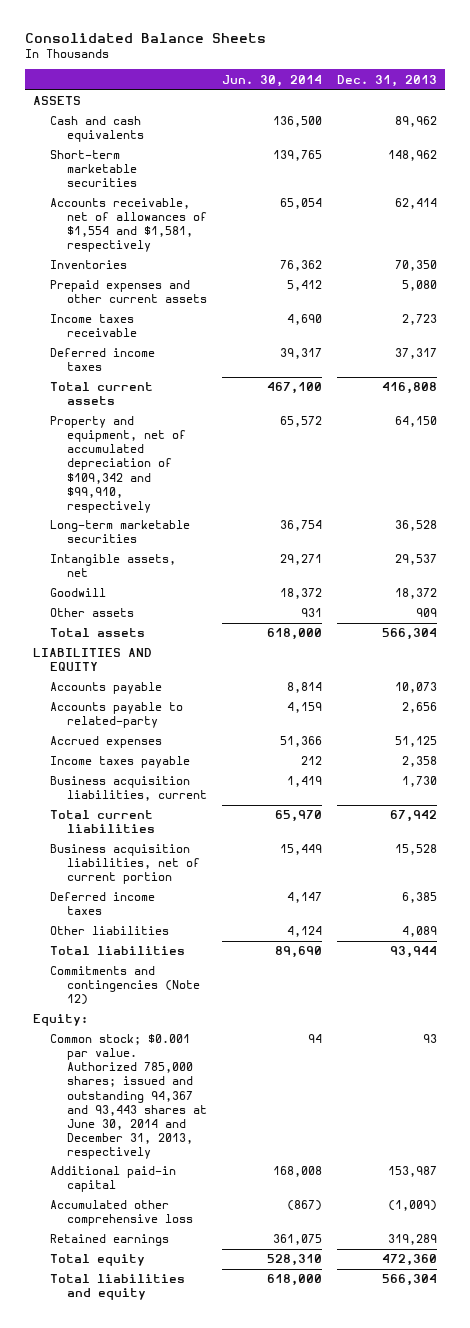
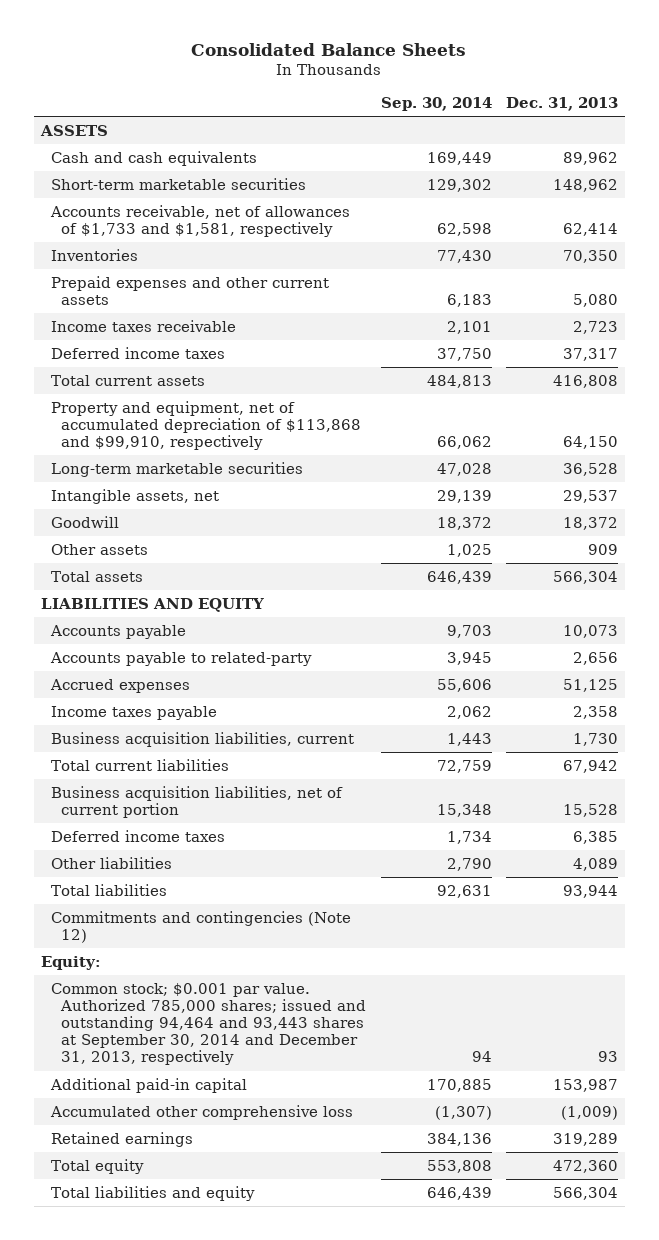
[222,74,323,87] Jun. 30, 2014 -> none
none -> [380,97,492,112] Sep. 30, 2014
[49,198,208,253] Accounts receivable, net of allowances of $1,554 and $1,581, respectively -> [50,204,351,237] Accounts receivable, net of allowances of $1,733 and $1,581, respectively
[49,416,187,513] Property and equipment, net of accumulated depreciation of $109,342 and $99,910, respectively -> [51,400,362,451] Property and equipment, net of accumulated depreciation of $113,868 and $99,910, respectively
[49,1034,208,1159] Common stock; $0.001 par value. Authorized 785,000 shares; issued and outstanding 94,367 and 93,443 shares at June 30, 2014 and December 31, 2013, respectively -> [51,982,367,1066] Common stock; $0.001 par value. Authorized 785,000 shares; issued and outstanding 94,464 and 93,443 shares at September 30, 2014 and December 31, 2013, respectively

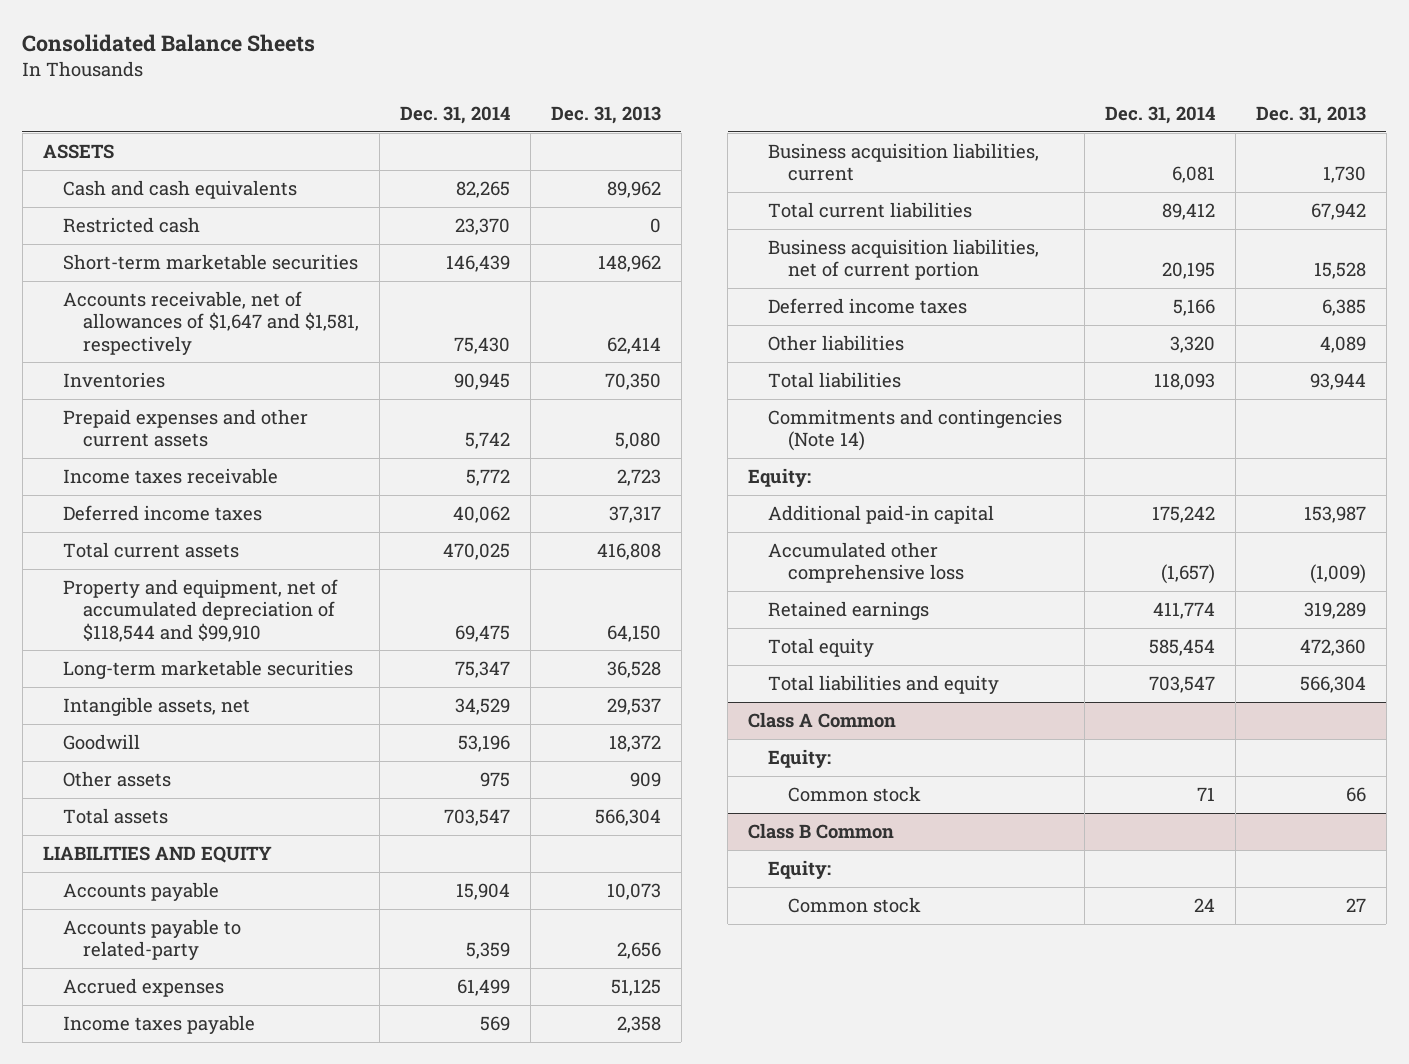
[380,97,492,112] Sep. 30, 2014 -> none
none -> [399,105,510,124] Dec. 31, 2014
none -> [62,217,200,234] Restricted cash
[50,204,351,237] Accounts receivable, net of allowances of $1,733 and $1,581, respectively -> [62,291,359,355] Accounts receivable, net of allowances of $1,647 and $1,581, respectively
[51,400,362,451] Property and equipment, net of accumulated depreciation of $113,868 and $99,910, respectively -> [62,579,338,642] Property and equipment, net of accumulated depreciation of $118,544 and $99,910
[51,910,352,943] Commitments and contingencies (Note 12) -> [767,409,1062,452] Commitments and contingencies (Note 14)
[51,982,367,1066] Common stock; $0.001 par value. Authorized 785,000 shares; issued and outstanding 94,464 and 93,443 shares at September 30, 2014 and December 31, 2013, respectively -> none
none -> [748,712,897,729] Class A Common
none -> [767,749,831,769] Equity:
none -> [787,786,921,803] Common stock
none -> [748,823,895,840] Class B Common
none -> [767,860,831,880] Equity:
none -> [787,897,921,914] Common stock

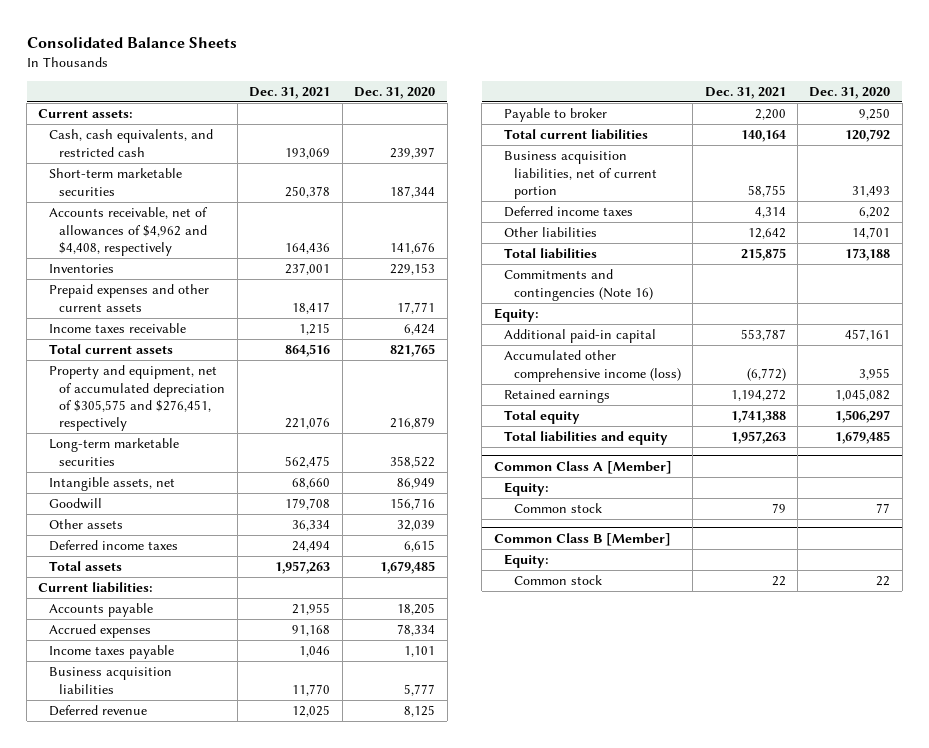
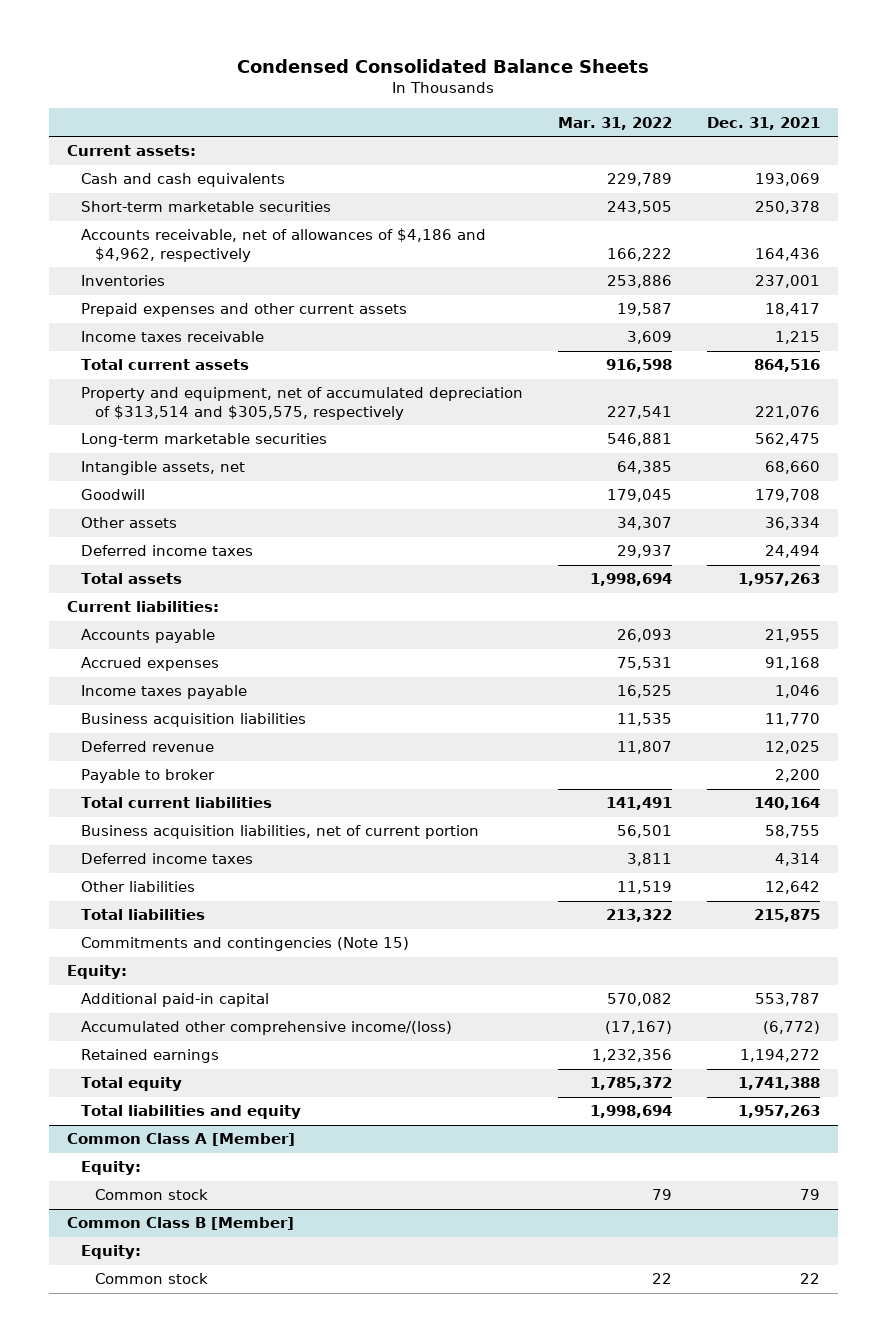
[26,37,237,49] Consolidated Balance Sheets -> [237,58,650,73] Condensed Consolidated Balance Sheets
[354,86,436,99] Dec. 31, 2020 -> none
none -> [558,116,673,130] Mar. 31, 2022
[48,129,213,157] Cash, cash equivalents, and restricted cash -> [80,173,285,188] Cash and cash equivalents
[48,207,208,256] Accounts receivable, net of allowances of $4,962 and $4,408, respectively -> [80,228,486,262] Accounts receivable, net of allowances of $4,186 and $4,962, respectively
[48,365,225,432] Property and equipment, net of accumulated depreciation of $305,575 and $276,451, respectively -> [80,387,523,420] Property and equipment, net of accumulated depreciation of $313,514 and $305,575, respectively
[503,269,653,301] Commitments and contingencies (Note 16) -> [80,937,409,952] Commitments and contingencies (Note 15)
[503,350,681,382] Accumulated other comprehensive income (loss) -> [80,1021,452,1036] Accumulated other comprehensive income/(loss)

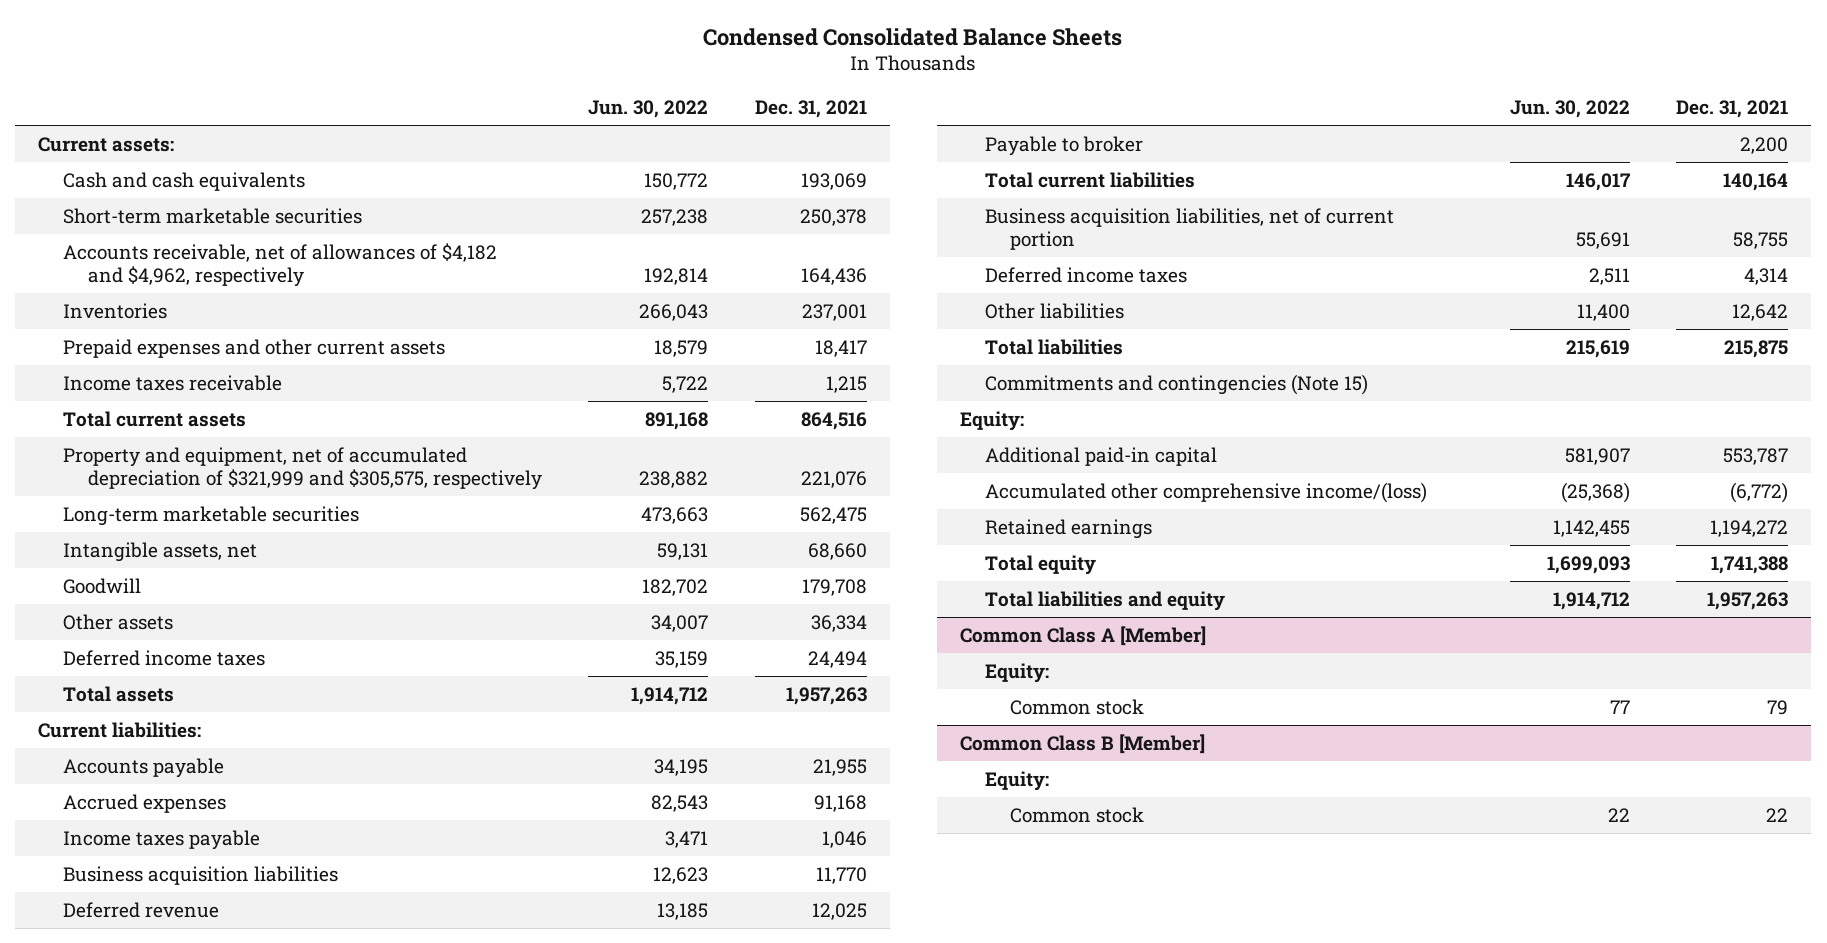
[558,116,673,130] Mar. 31, 2022 -> none
none -> [588,100,709,119] Jun. 30, 2022
[80,228,486,262] Accounts receivable, net of allowances of $4,186 and $4,962, respectively -> [63,242,498,287] Accounts receivable, net of allowances of $4,182 and $4,962, respectively
[80,387,523,420] Property and equipment, net of accumulated depreciation of $313,514 and $305,575, respectively -> [63,446,543,490] Property and equipment, net of accumulated depreciation of $321,999 and $305,575, respectively

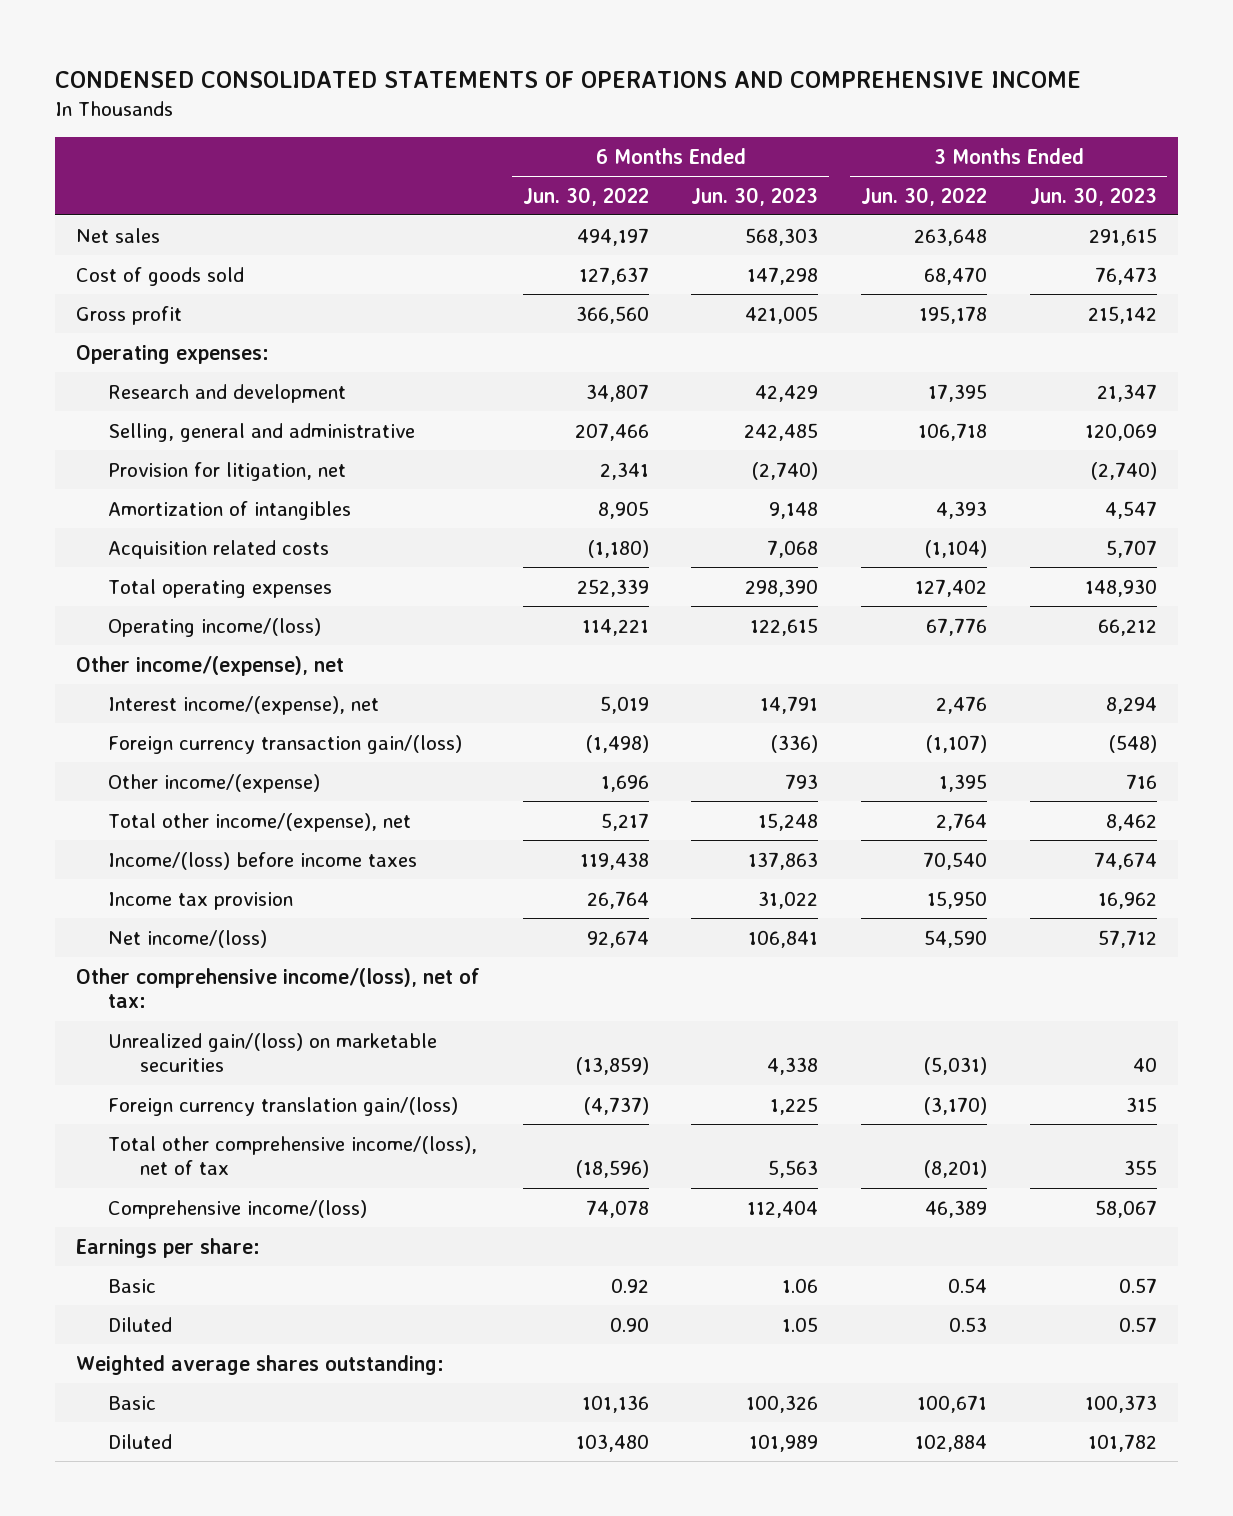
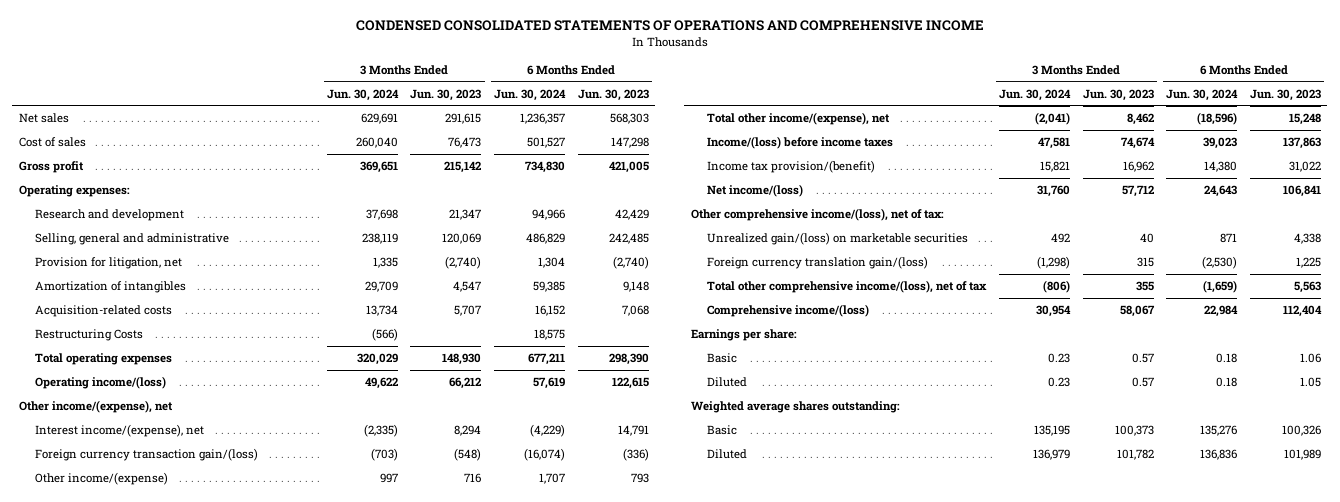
[522,186,649,206] Jun. 30, 2022 -> none
[860,186,987,206] Jun. 30, 2022 -> none
none -> [326,88,399,101] Jun. 30, 2024
none -> [494,88,567,101] Jun. 30, 2024
[76,266,245,286] Cost of goods sold -> [18,137,86,148] Cost of sales
[108,539,330,559] Acquisition related costs -> [35,305,173,318] Acquisition-related costs
none -> [35,329,144,342] Restructuring Costs
[108,891,294,910] Income tax provision -> [707,160,876,174] Income tax provision/(benefit)

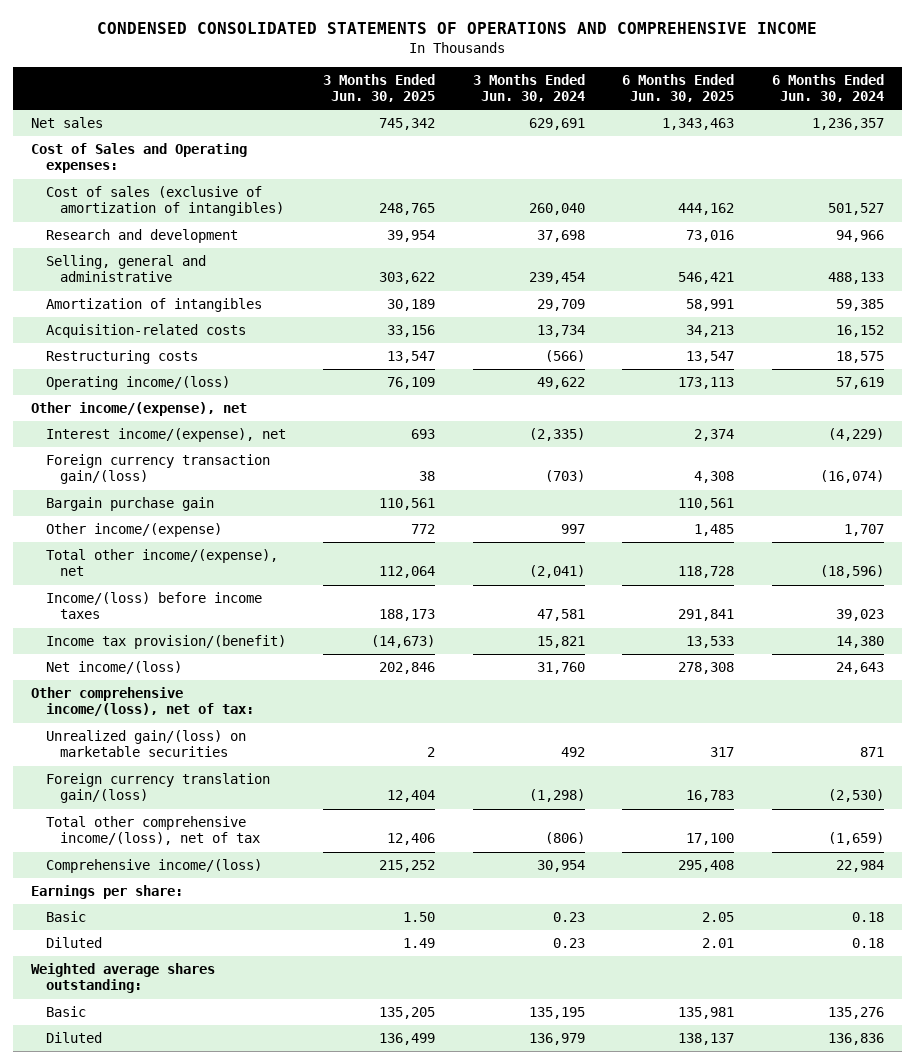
[410,88,482,101] Jun. 30, 2023 -> none
[577,88,649,101] Jun. 30, 2023 -> none
none -> [323,73,436,103] 3 Months Ended Jun. 30, 2025
none -> [622,73,735,103] 6 Months Ended Jun. 30, 2025
[18,161,84,174] Gross profit -> none
[18,185,130,198] Operating expenses: -> none
none -> [31,143,248,174] Cost of Sales and Operating expenses:
[18,137,86,148] Cost of sales -> [45,186,285,217] Cost of sales (exclusive of amortization of intangibles)
[35,257,183,270] Provision for litigation, net -> none
[361,233,398,245] 238,119 -> [528,272,585,285] 239,454
[526,233,566,245] 486,829 -> [827,272,884,285] 488,133
[35,353,173,366] Total operating expenses -> none
[35,329,144,342] Restructuring Costs -> [45,350,198,365] Restructuring costs
none -> [45,497,214,512] Bargain purchase gain

